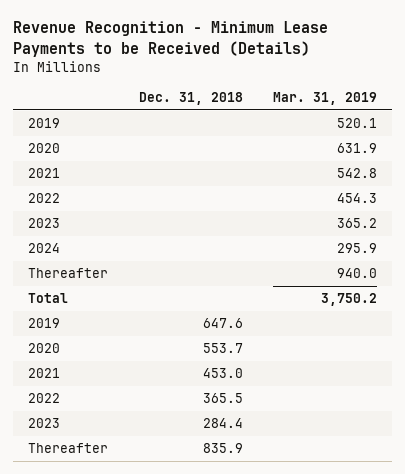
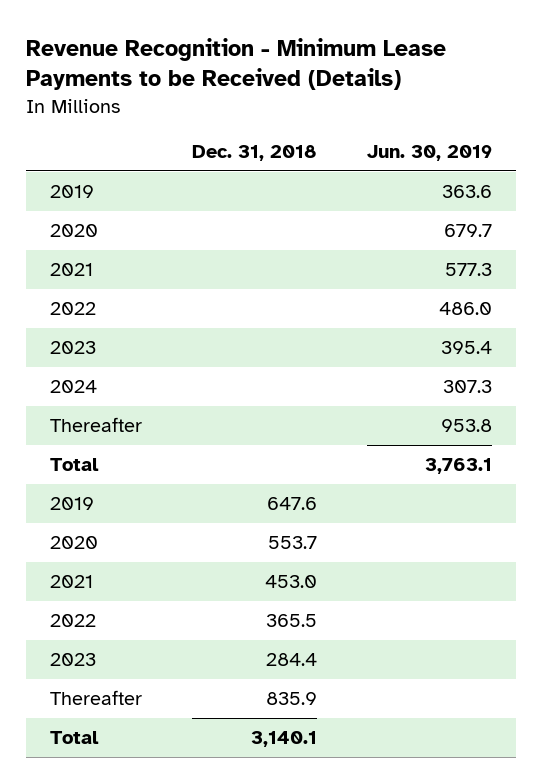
[272,92,377,106] Mar. 31, 2019 -> none
none -> [366,145,492,162] Jun. 30, 2019
none -> [50,730,100,744] Total

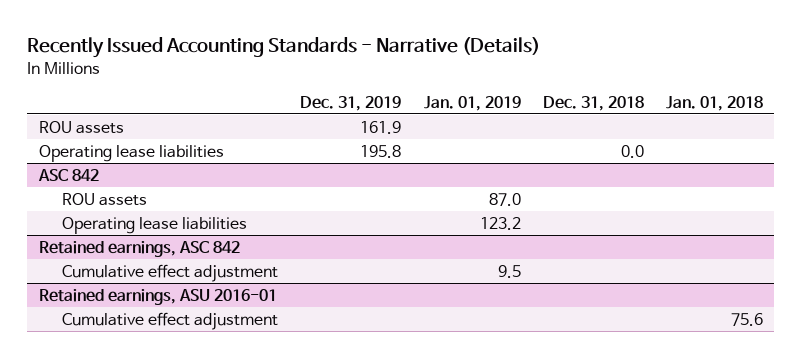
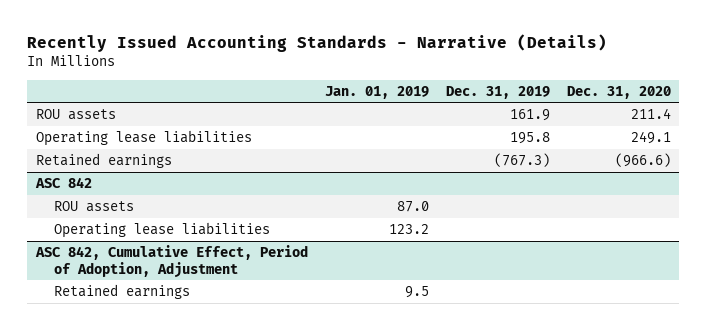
[542,95,644,111] Dec. 31, 2018 -> none
[666,95,764,111] Jan. 01, 2018 -> none
none -> [566,85,671,99] Dec. 31, 2020
none -> [35,153,172,169] Retained earnings
[38,240,240,257] Retained earnings, ASC 842 -> none
[61,263,278,282] Cumulative effect adjustment -> none
[38,288,277,305] Retained earnings, ASU 2016-01 -> none
[61,311,278,330] Cumulative effect adjustment -> none
none -> [34,245,308,278] ASC 842, Cumulative Effect, Period of Adoption, Adjustment
none -> [53,284,190,300] Retained earnings

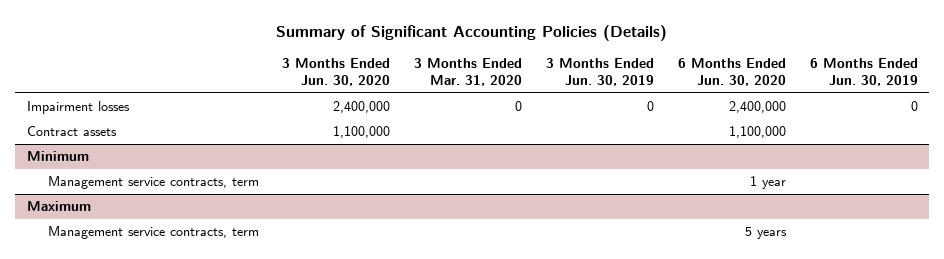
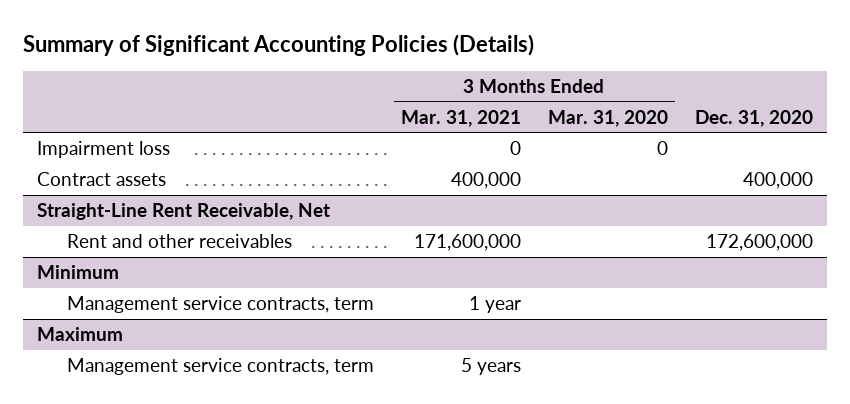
[282,57,391,87] 3 Months Ended Jun. 30, 2020 -> none
[545,57,654,87] 3 Months Ended Jun. 30, 2019 -> none
[677,57,786,87] 6 Months Ended Jun. 30, 2020 -> none
[809,57,918,87] 6 Months Ended Jun. 30, 2019 -> none
none -> [400,109,521,127] Mar. 31, 2021
none -> [695,109,814,127] Dec. 31, 2020
[26,101,130,115] Impairment losses -> [36,141,170,159] Impairment loss
none -> [36,203,330,221] Straight-Line Rent Receivable, Net
none -> [66,234,292,249] Rent and other receivables

